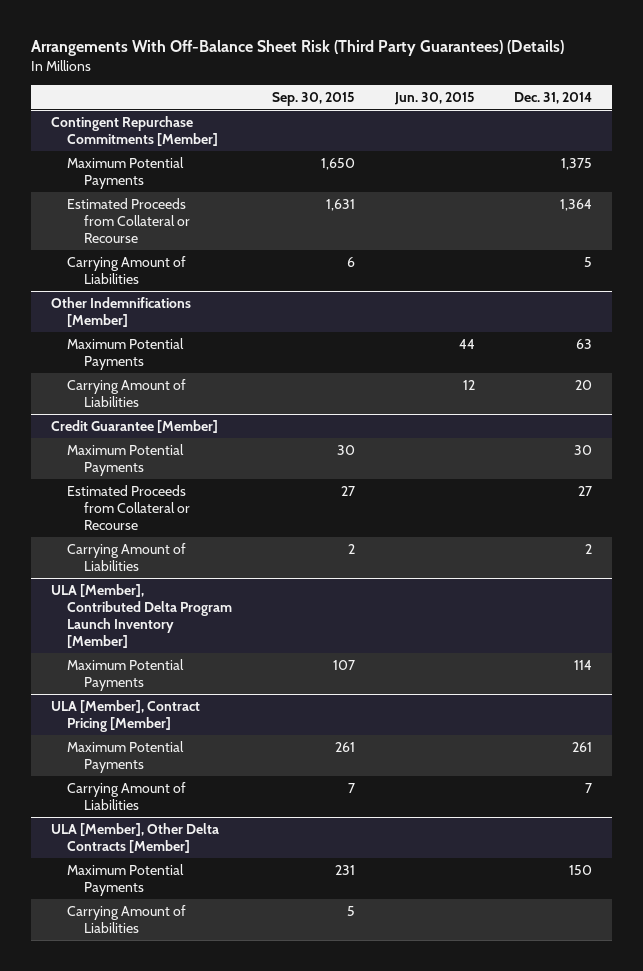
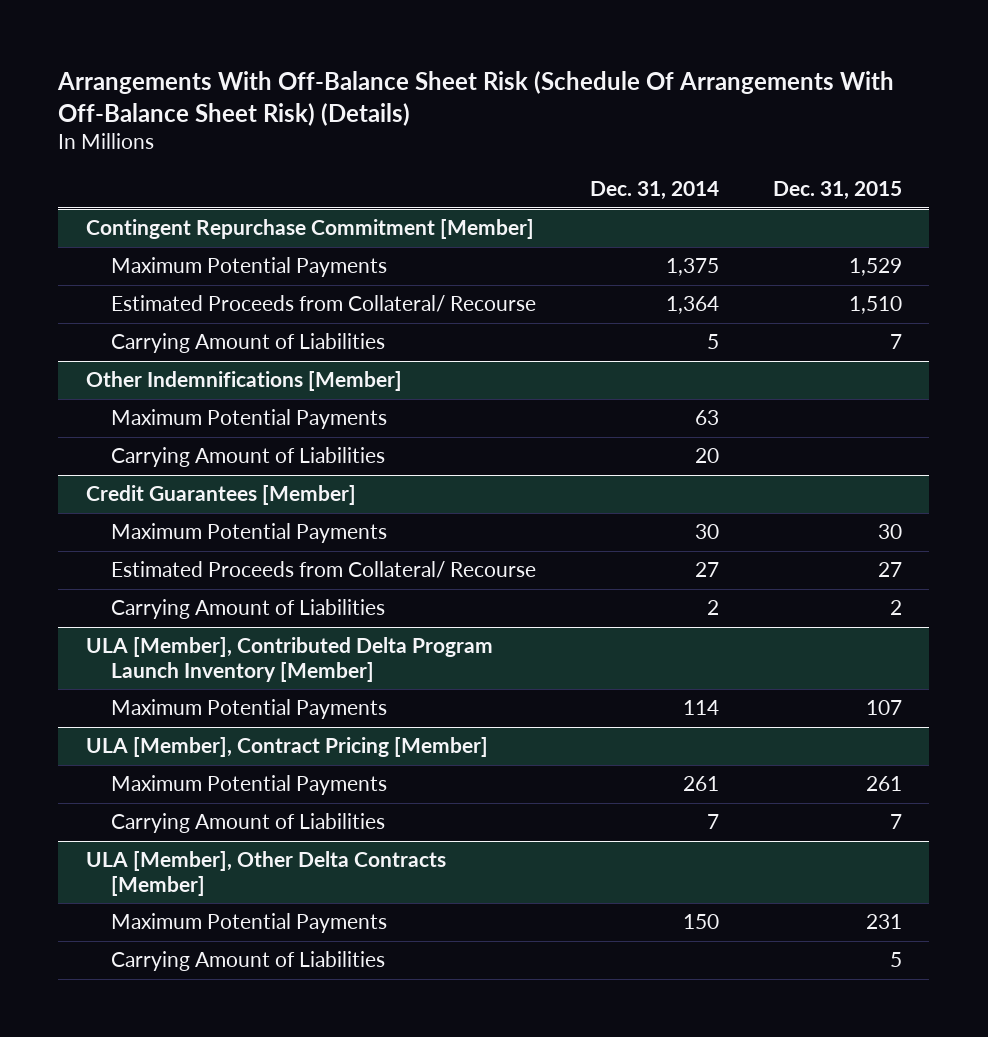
[31,40,565,57] Arrangements With Off-Balance Sheet Risk (Third Party Guarantees) (Details) -> [57,71,895,126] Arrangements With Off-Balance Sheet Risk (Schedule Of Arrangements With Off-Balance Sheet Risk) (Details)
[272,91,356,106] Sep. 30, 2015 -> none
[393,91,475,105] Jun. 30, 2015 -> none
none -> [773,181,903,201] Dec. 31, 2015
[50,115,219,146] Contingent Repurchase Commitments [Member] -> [85,219,534,240] Contingent Repurchase Commitment [Member]
[67,197,190,243] Estimated Proceeds from Collateral or Recourse -> [110,295,536,313] Estimated Proceeds from Collateral/ Recourse
[50,419,218,433] Credit Guarantee [Member] -> [85,485,356,506] Credit Guarantees [Member]
[67,484,190,530] Estimated Proceeds from Collateral or Recourse -> [110,561,536,579] Estimated Proceeds from Collateral/ Recourse

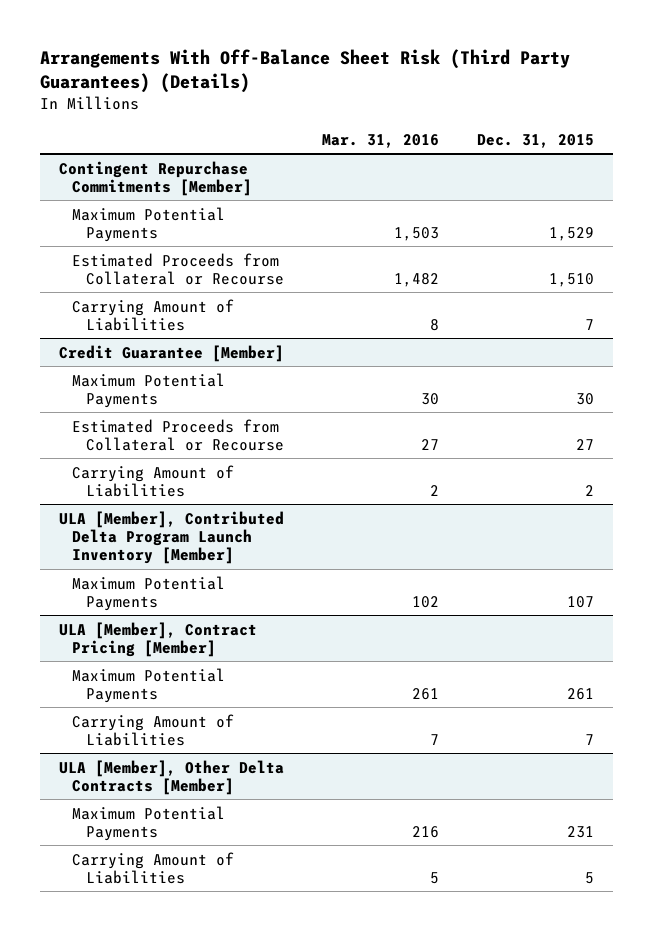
[57,71,895,126] Arrangements With Off-Balance Sheet Risk (Schedule Of Arrangements With Off-Balance Sheet Risk) (Details) -> [39,49,570,94] Arrangements With Off-Balance Sheet Risk (Third Party Guarantees) (Details)
[589,181,719,201] Dec. 31, 2014 -> none
none -> [322,133,440,148] Mar. 31, 2016
[85,219,534,240] Contingent Repurchase Commitment [Member] -> [58,160,253,196] Contingent Repurchase Commitments [Member]
[110,295,536,313] Estimated Proceeds from Collateral/ Recourse -> [72,252,285,285] Estimated Proceeds from Collateral or Recourse
[85,371,402,392] Other Indemnifications [Member] -> none
[110,409,387,430] Maximum Potential Payments -> none
[110,447,385,468] Carrying Amount of Liabilities -> none
[85,485,356,506] Credit Guarantees [Member] -> [58,344,284,362] Credit Guarantee [Member]
[110,561,536,579] Estimated Proceeds from Collateral/ Recourse -> [72,418,285,451] Estimated Proceeds from Collateral or Recourse

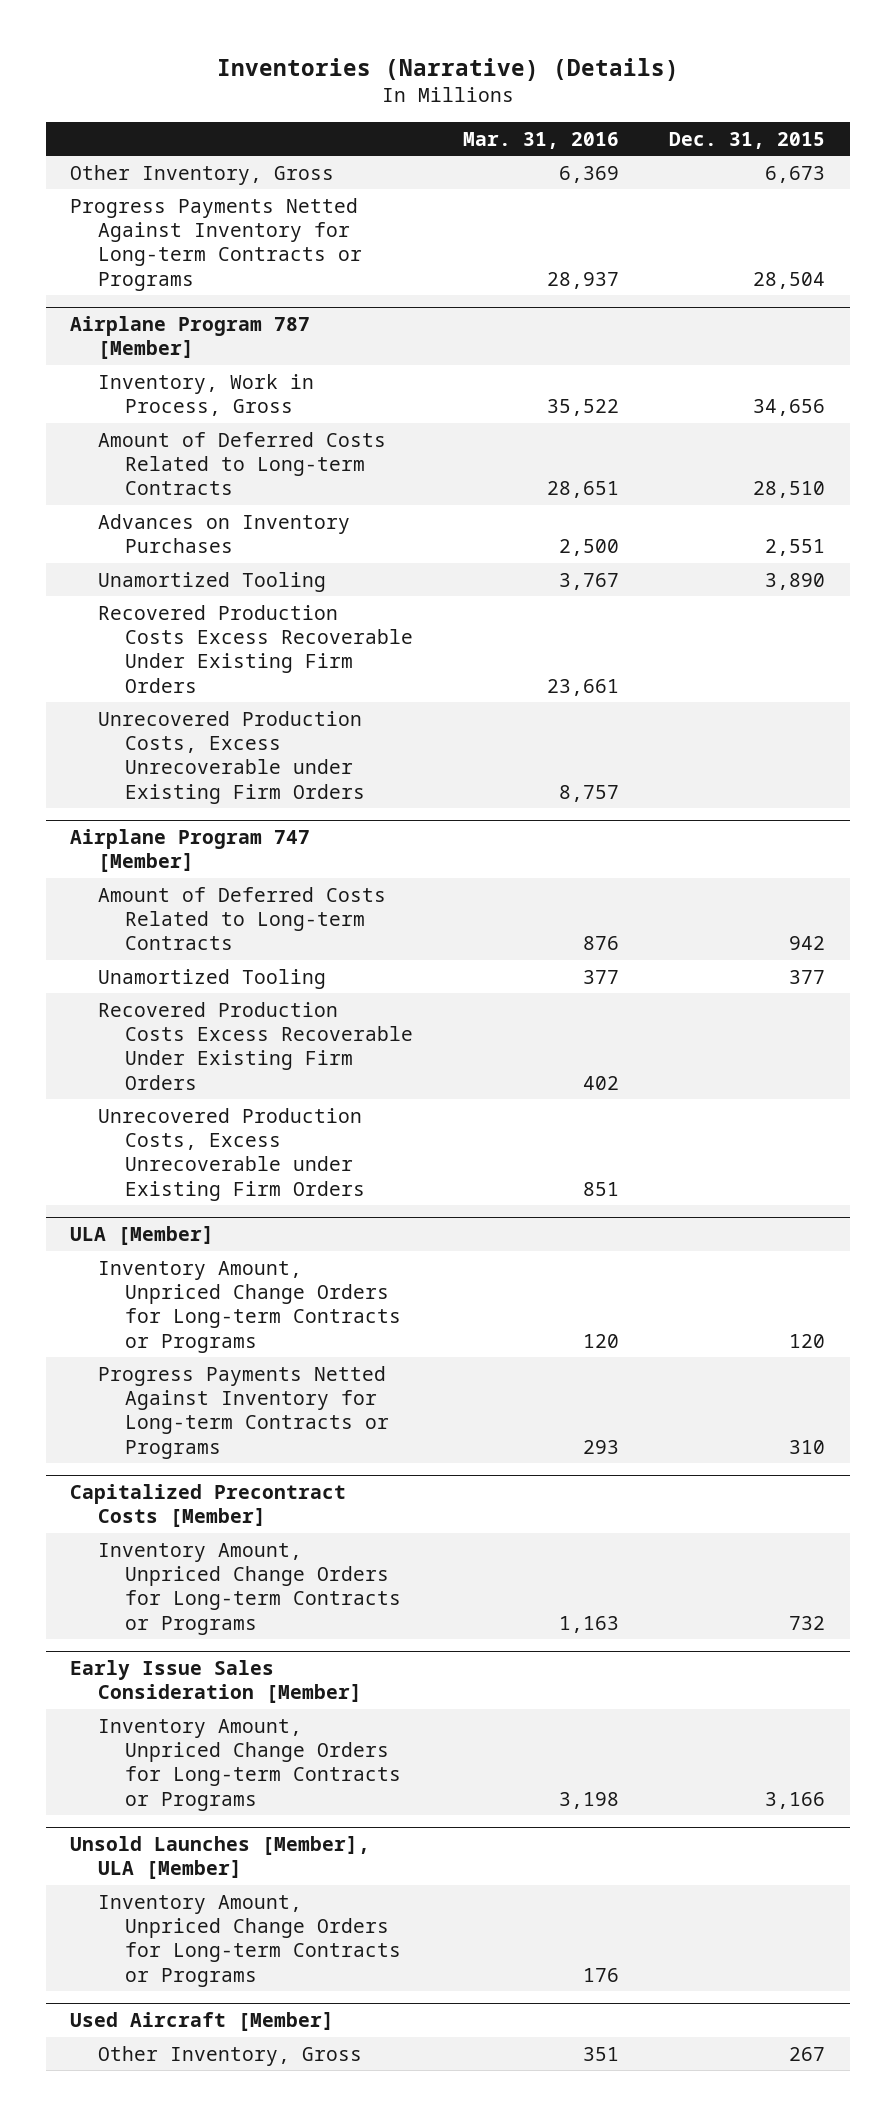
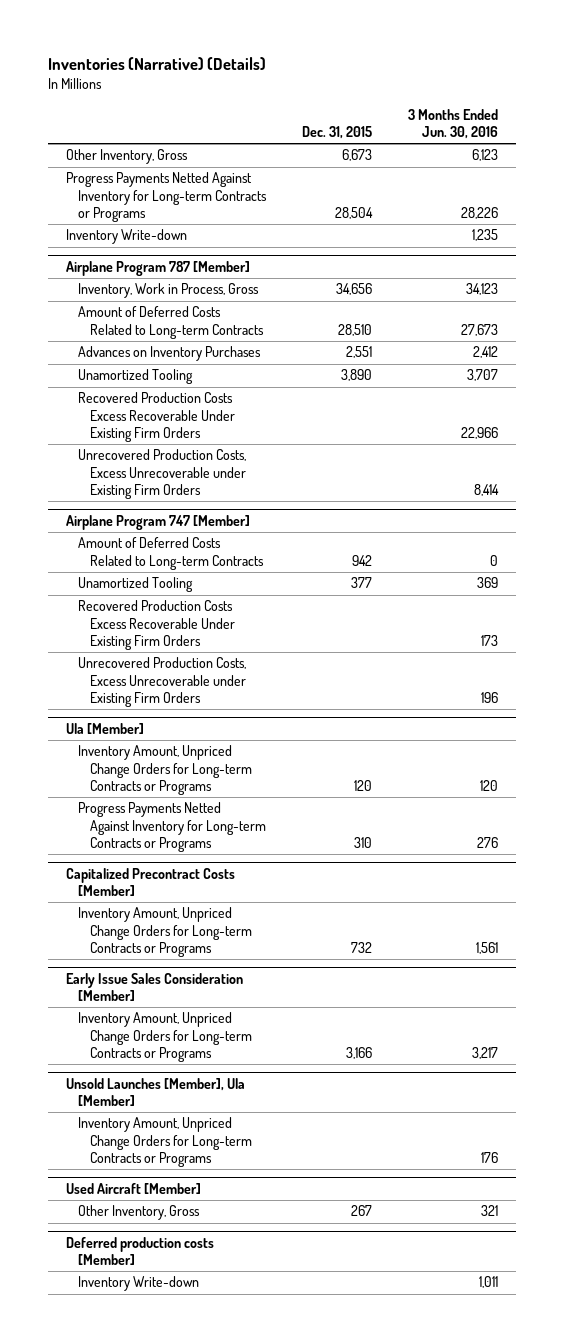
[463,131,620,149] Mar. 31, 2016 -> none
none -> [408,108,499,139] 3 Months Ended Jun. 30, 2016
none -> [66,229,188,245] Inventory Write-down
[70,1225,215,1245] ULA [Member] -> [66,723,145,735] Ula [Member]
[70,1835,371,1880] Unsold Launches [Member], ULA [Member] -> [66,1078,246,1107] Unsold Launches [Member], Ula [Member]
none -> [66,1237,215,1266] Deferred production costs [Member]
none -> [77,1276,199,1292] Inventory Write-down

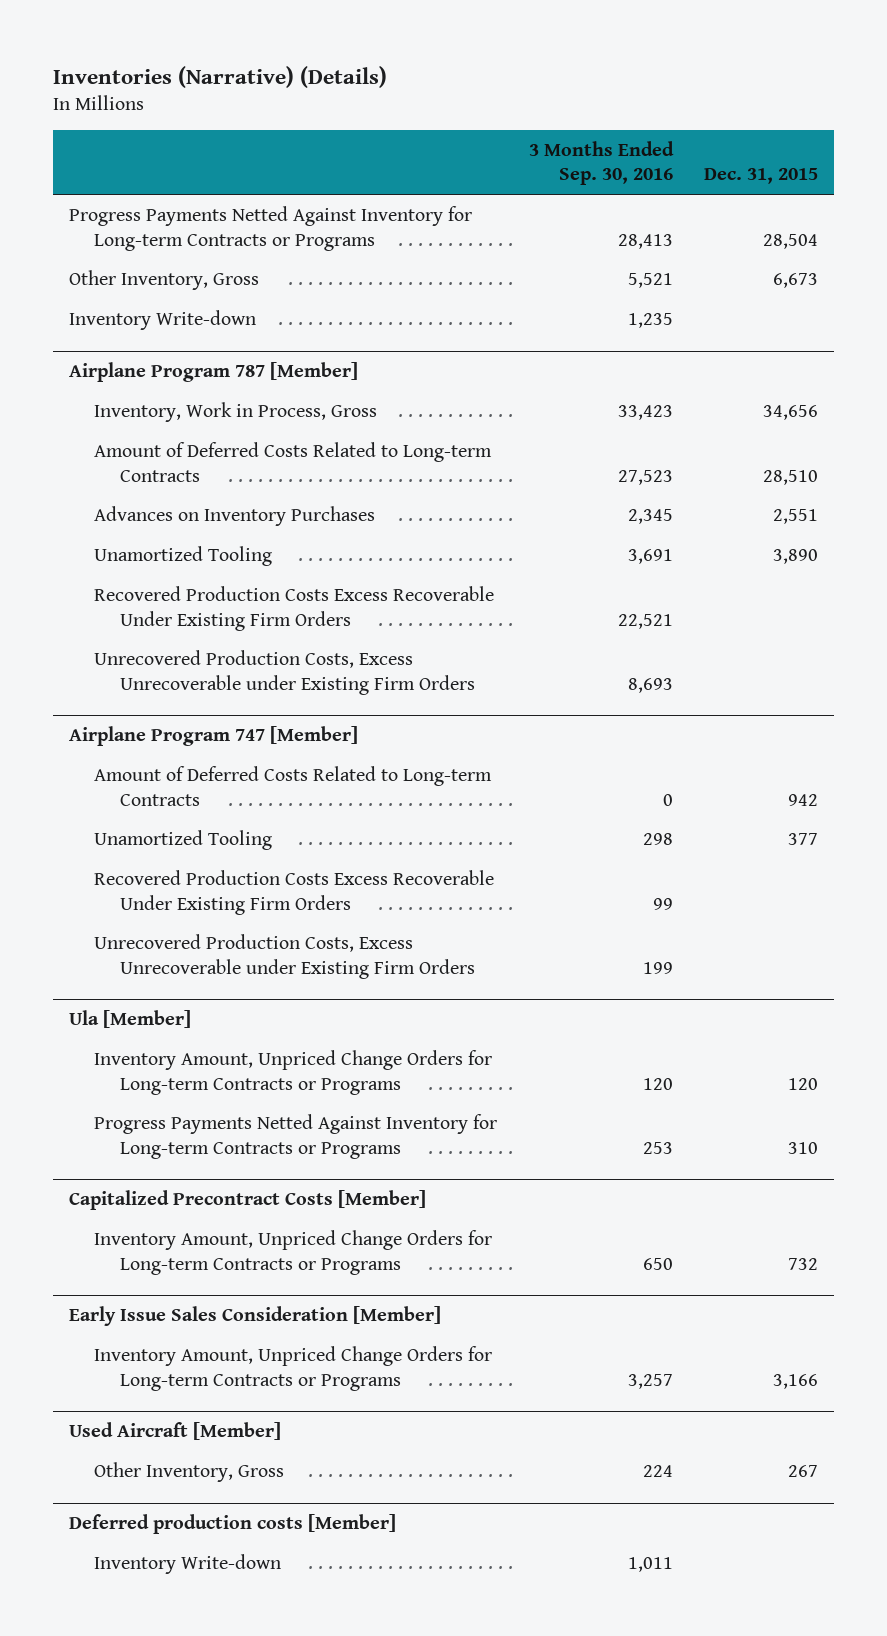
[408,108,499,139] 3 Months Ended Jun. 30, 2016 -> none
none -> [528,140,674,186] 3 Months Ended Sep. 30, 2016
[66,149,189,165] Other Inventory, Gross -> [68,270,259,291] Other Inventory, Gross
[66,1078,246,1107] Unsold Launches [Member], Ula [Member] -> none
[77,1117,252,1168] Inventory Amount, Unpriced Change Orders for Long-term Contracts or Programs -> none

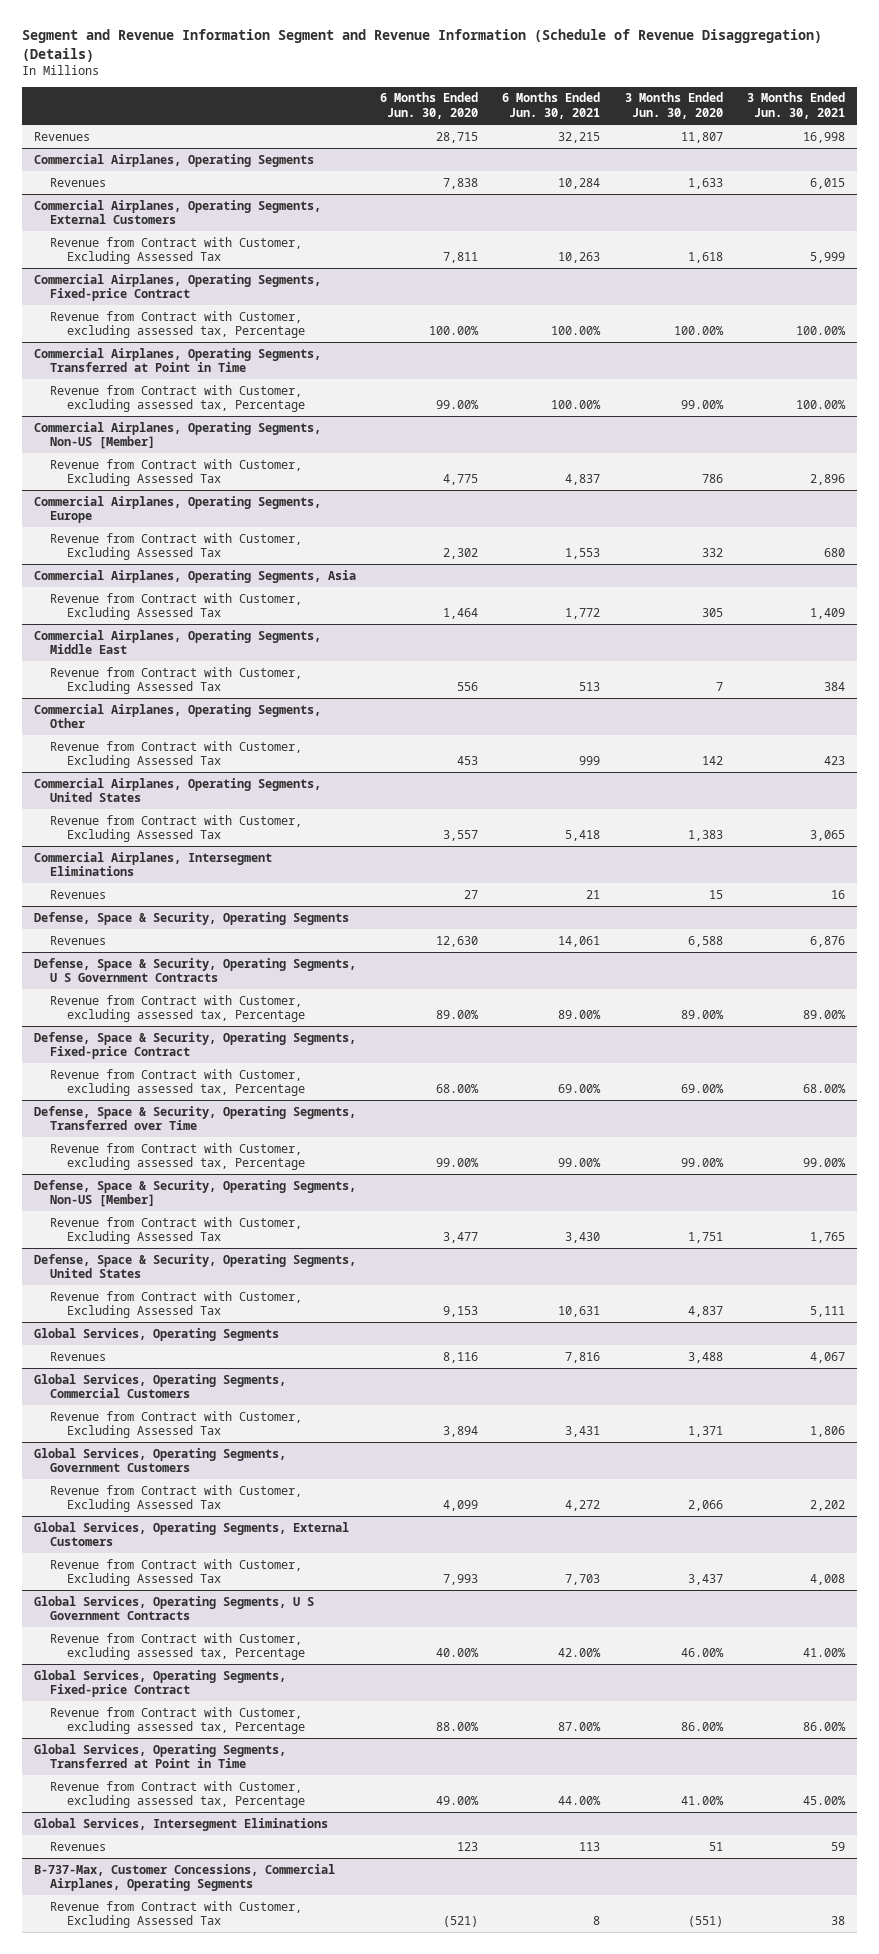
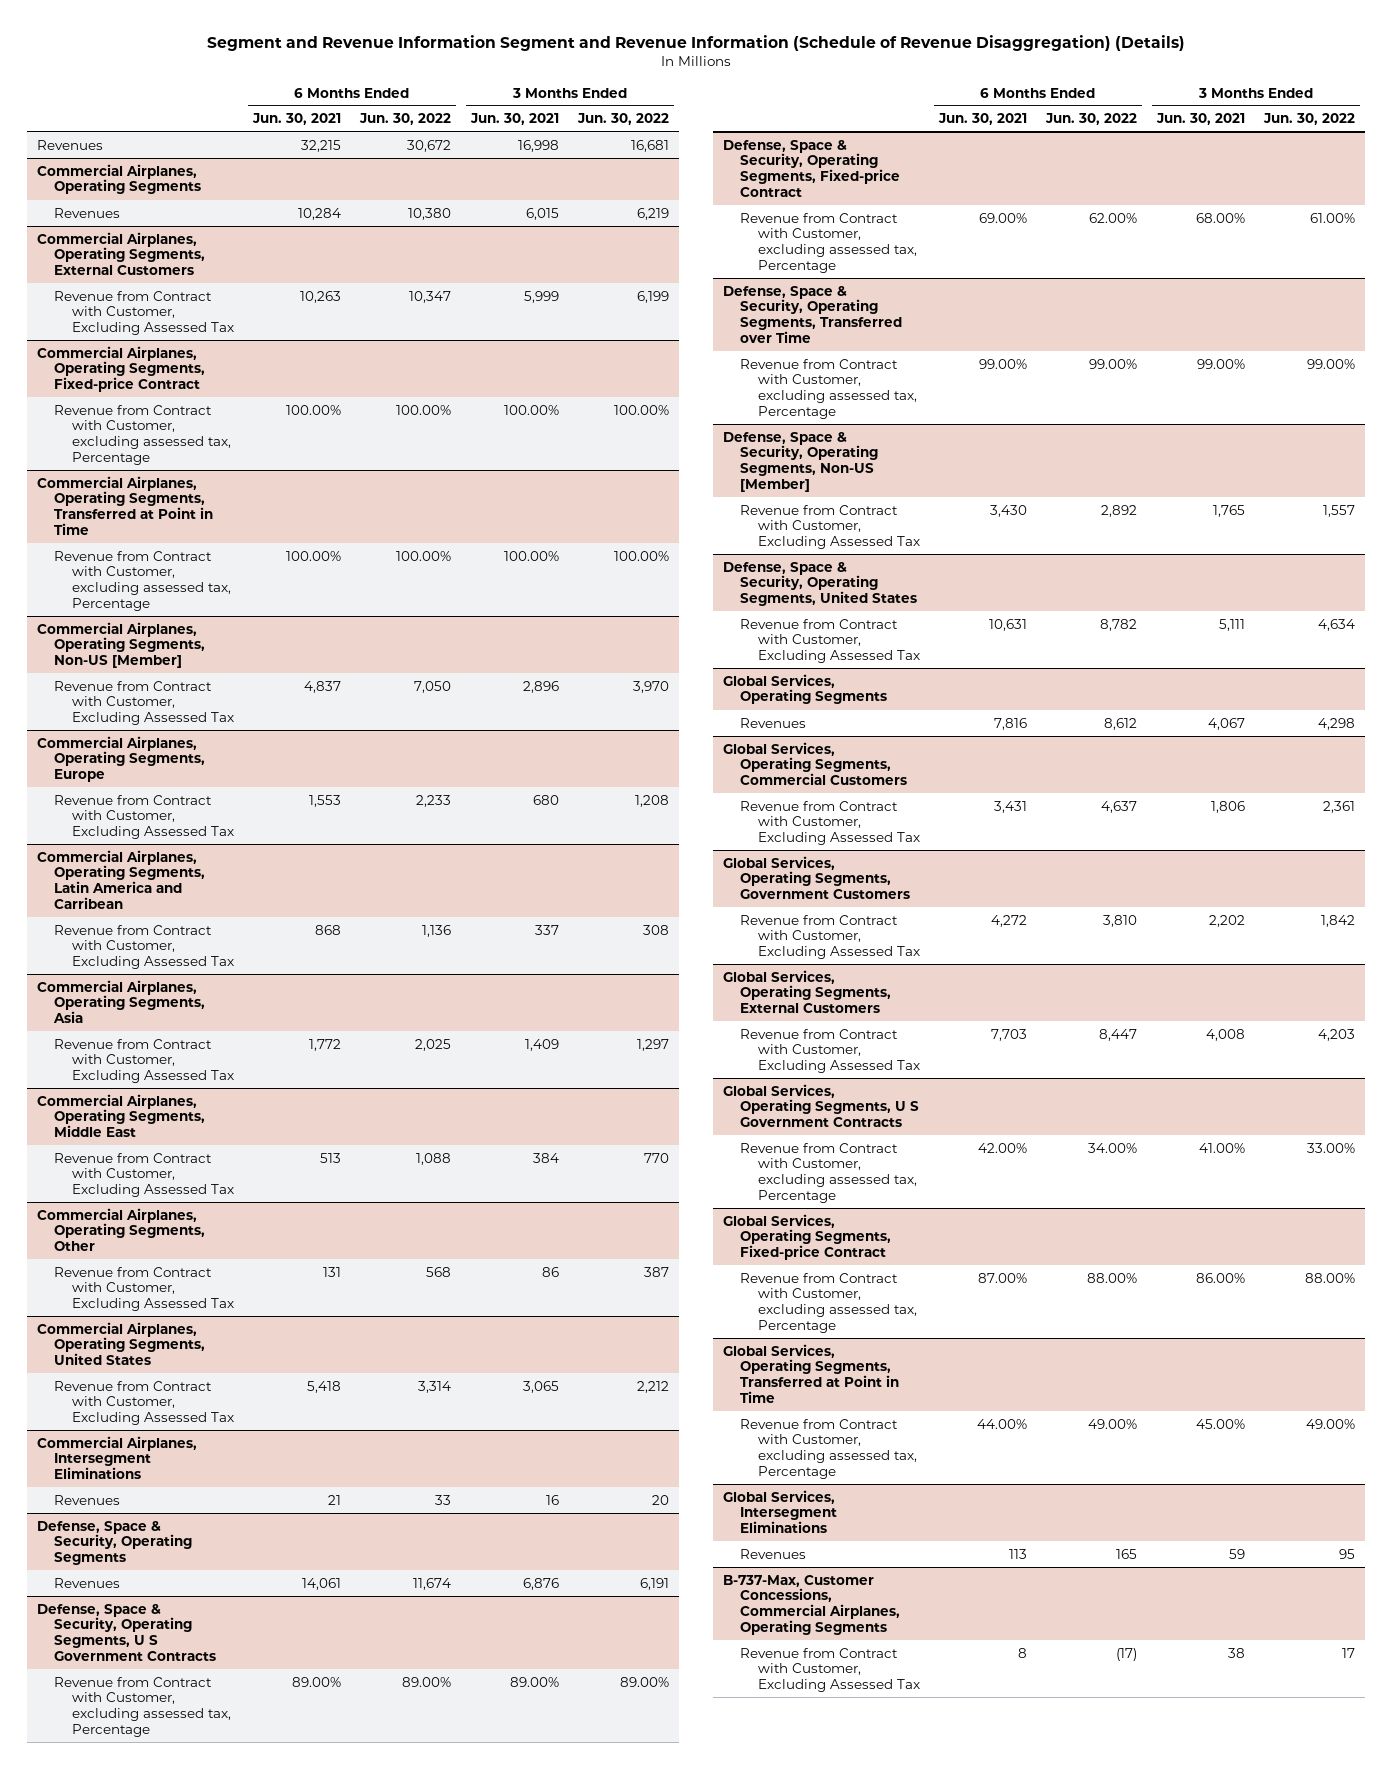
[380,92,479,119] 6 Months Ended Jun. 30, 2020 -> none
[624,92,723,119] 3 Months Ended Jun. 30, 2020 -> none
none -> [359,113,452,126] Jun. 30, 2022
none -> [577,113,670,126] Jun. 30, 2022
none -> [36,849,206,910] Commercial Airplanes, Operating Segments, Latin America and Carribean
none -> [54,924,234,970] Revenue from Contract with Customer, Excluding Assessed Tax
[579,756,601,766] 999 -> [323,1266,342,1277] 131
[824,756,846,766] 423 -> [541,1266,559,1277] 86

